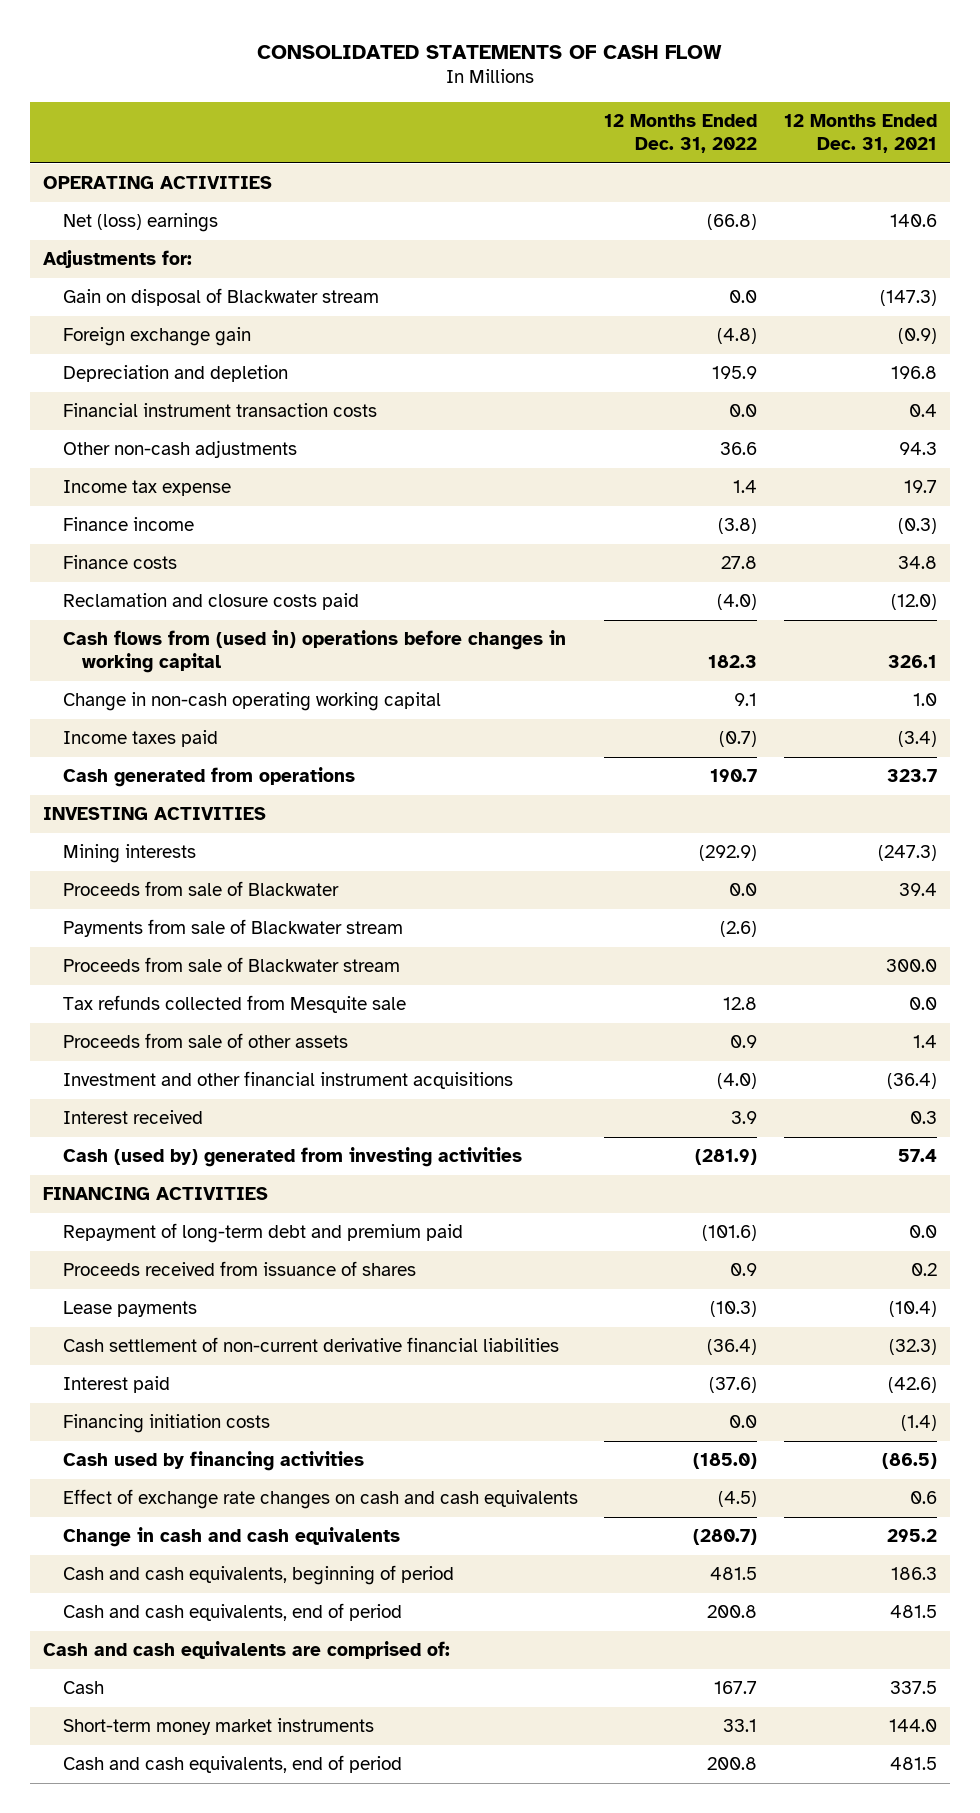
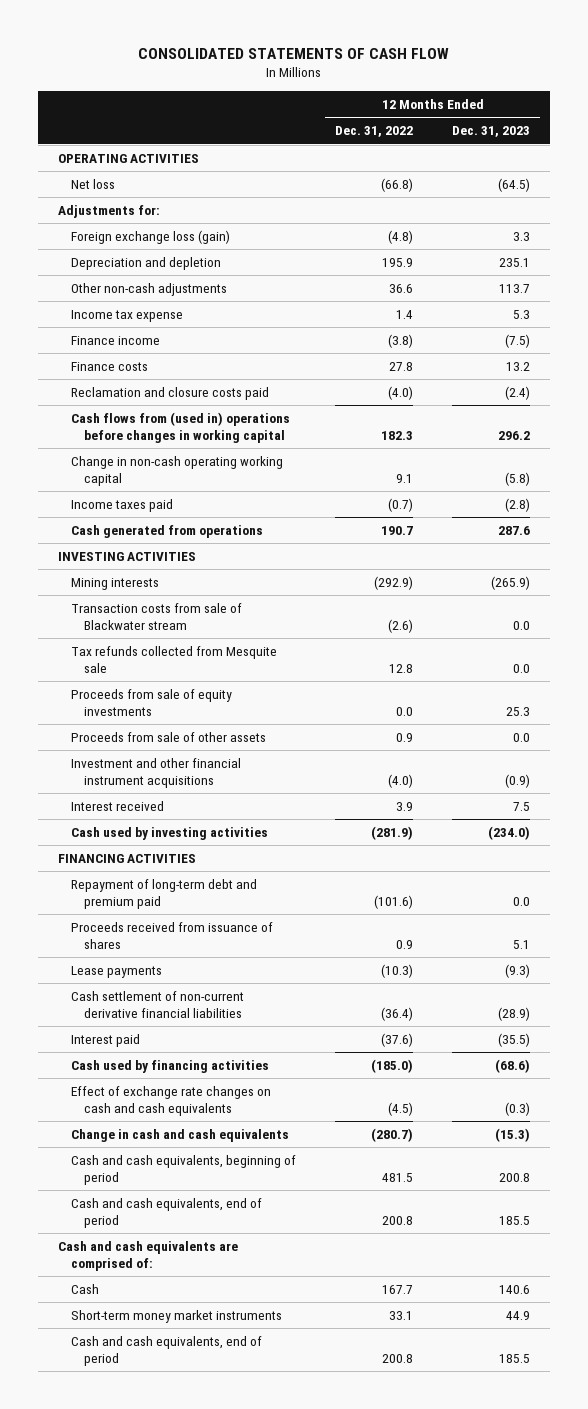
[783,113,937,154] 12 Months Ended Dec. 31, 2021 -> none
none -> [452,126,531,138] Dec. 31, 2023
[62,213,218,233] Net (loss) earnings -> [71,179,116,190] Net loss
[62,288,379,307] Gain on disposal of Blackwater stream -> none
[62,327,251,347] Foreign exchange gain -> [71,230,231,245] Foreign exchange loss (gain)
[62,403,377,418] Financial instrument transaction costs -> none
[62,881,339,897] Proceeds from sale of Blackwater -> none
[62,957,400,973] Proceeds from sale of Blackwater stream -> none
[62,919,403,938] Payments from sale of Blackwater stream -> [71,603,243,630] Transaction costs from sale of Blackwater stream
none -> [71,689,233,716] Proceeds from sale of equity investments
[62,1147,522,1168] Cash (used by) generated from investing activities -> [71,827,269,841] Cash used by investing activities
[62,1414,270,1434] Financing initiation costs -> none

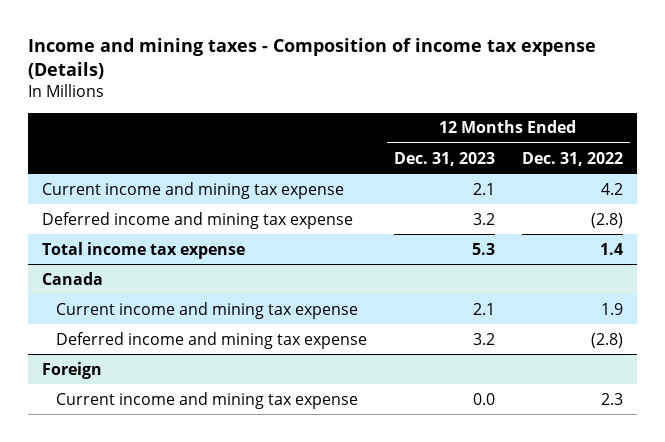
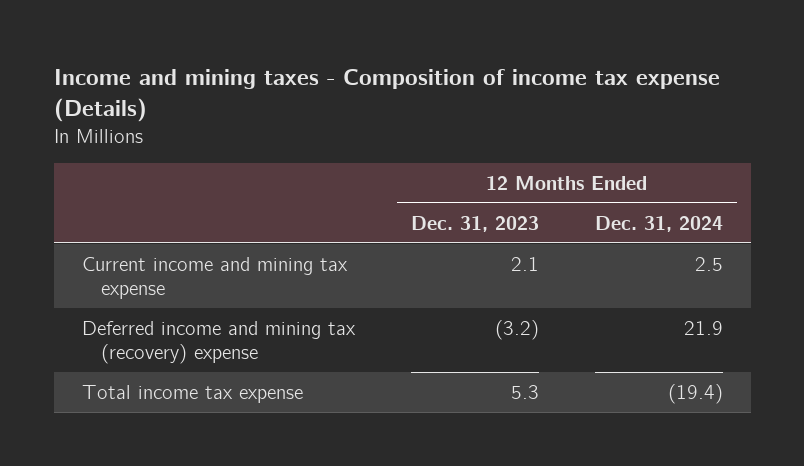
[522,151,624,166] Dec. 31, 2022 -> none
none -> [594,215,723,232] Dec. 31, 2024
[41,211,353,229] Deferred income and mining tax expense -> [81,320,356,365] Deferred income and mining tax (recovery) expense
[472,212,495,225] 3.2 -> [494,319,539,340] (3.2)
[41,271,103,285] Canada -> none
[55,301,358,319] Current income and mining tax expense -> none
[55,331,367,349] Deferred income and mining tax expense -> none
[41,361,102,379] Foreign -> none
[55,391,358,409] Current income and mining tax expense -> none

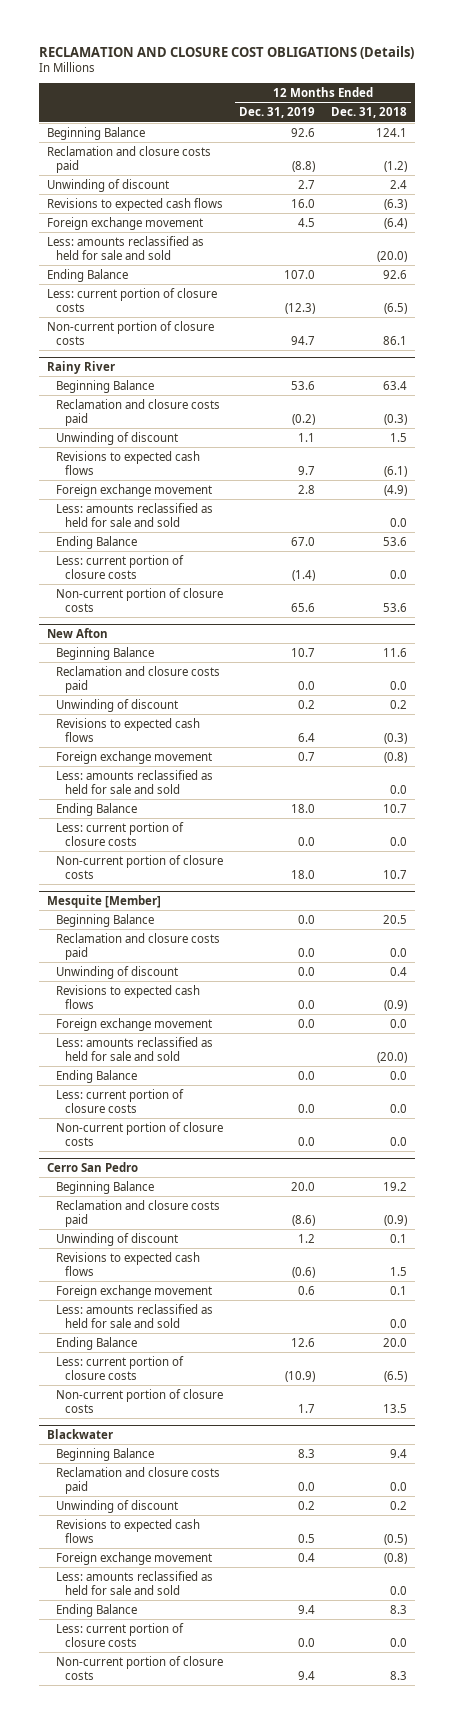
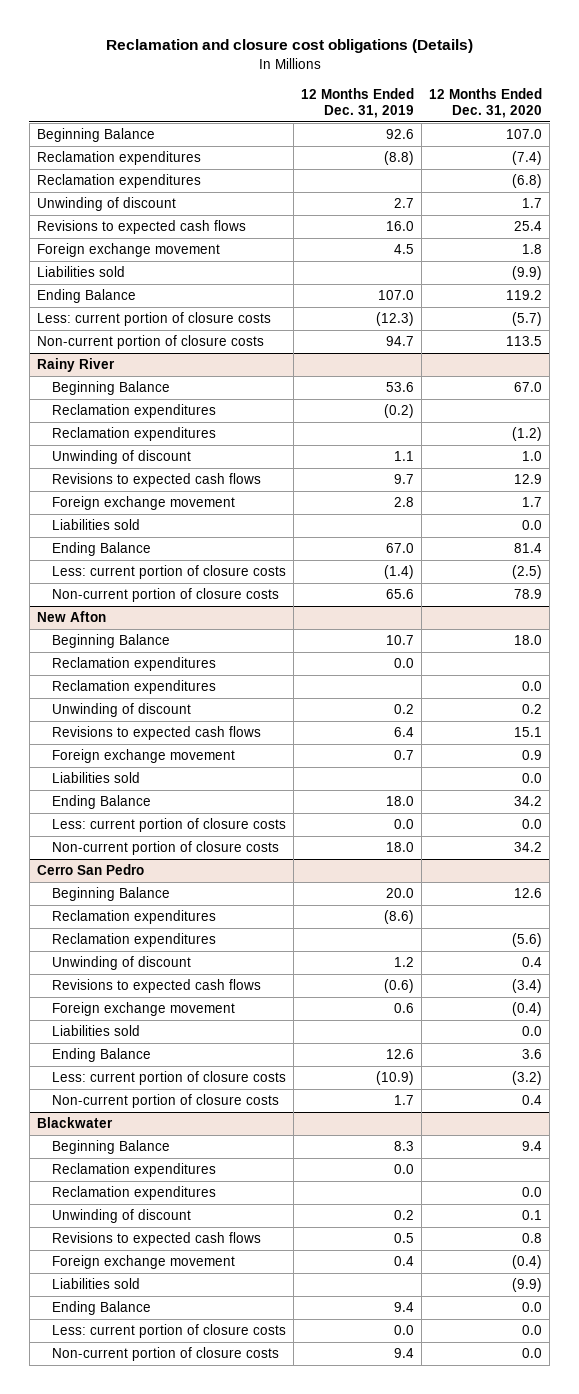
[38,45,414,59] RECLAMATION AND CLOSURE COST OBLIGATIONS (Details) -> [105,39,473,54] Reclamation and closure cost obligations (Details)
[331,106,408,118] Dec. 31, 2018 -> none
none -> [429,87,543,119] 12 Months Ended Dec. 31, 2020
[47,145,212,173] Reclamation and closure costs paid -> [36,151,201,166] Reclamation expenditures
none -> [36,174,201,189] Reclamation expenditures
[47,235,205,260] Less: amounts reclassified as held for sale and sold -> none
none -> [36,266,125,278] Liabilities sold
[56,398,221,426] Reclamation and closure costs paid -> [51,404,216,419] Reclamation expenditures
none -> [51,427,216,442] Reclamation expenditures
[56,502,214,527] Less: amounts reclassified as held for sale and sold -> none
none -> [51,519,140,531] Liabilities sold
[56,665,221,693] Reclamation and closure costs paid -> [51,657,216,672] Reclamation expenditures
none -> [51,680,216,695] Reclamation expenditures
[56,769,214,794] Less: amounts reclassified as held for sale and sold -> none
none -> [51,772,140,784] Liabilities sold
[47,894,162,908] Mesquite [Member] -> none
[56,913,155,927] Beginning Balance -> none
[56,932,221,960] Reclamation and closure costs paid -> none
[56,965,179,979] Unwinding of discount -> none
[56,984,201,1009] Revisions to expected cash flows -> none
[56,1017,213,1031] Foreign exchange movement -> none
[56,1036,214,1061] Less: amounts reclassified as held for sale and sold -> none
[56,1069,138,1083] Ending Balance -> none
[56,1088,185,1113] Less: current portion of closure costs -> none
[56,1121,224,1146] Non-current portion of closure costs -> none
[56,1199,221,1227] Reclamation and closure costs paid -> [51,910,216,925] Reclamation expenditures
none -> [51,933,216,948] Reclamation expenditures
[56,1303,214,1328] Less: amounts reclassified as held for sale and sold -> none
none -> [51,1025,140,1037] Liabilities sold
[56,1466,221,1494] Reclamation and closure costs paid -> [51,1163,216,1178] Reclamation expenditures
none -> [51,1186,216,1201] Reclamation expenditures
[56,1570,214,1595] Less: amounts reclassified as held for sale and sold -> none
none -> [51,1278,140,1290] Liabilities sold

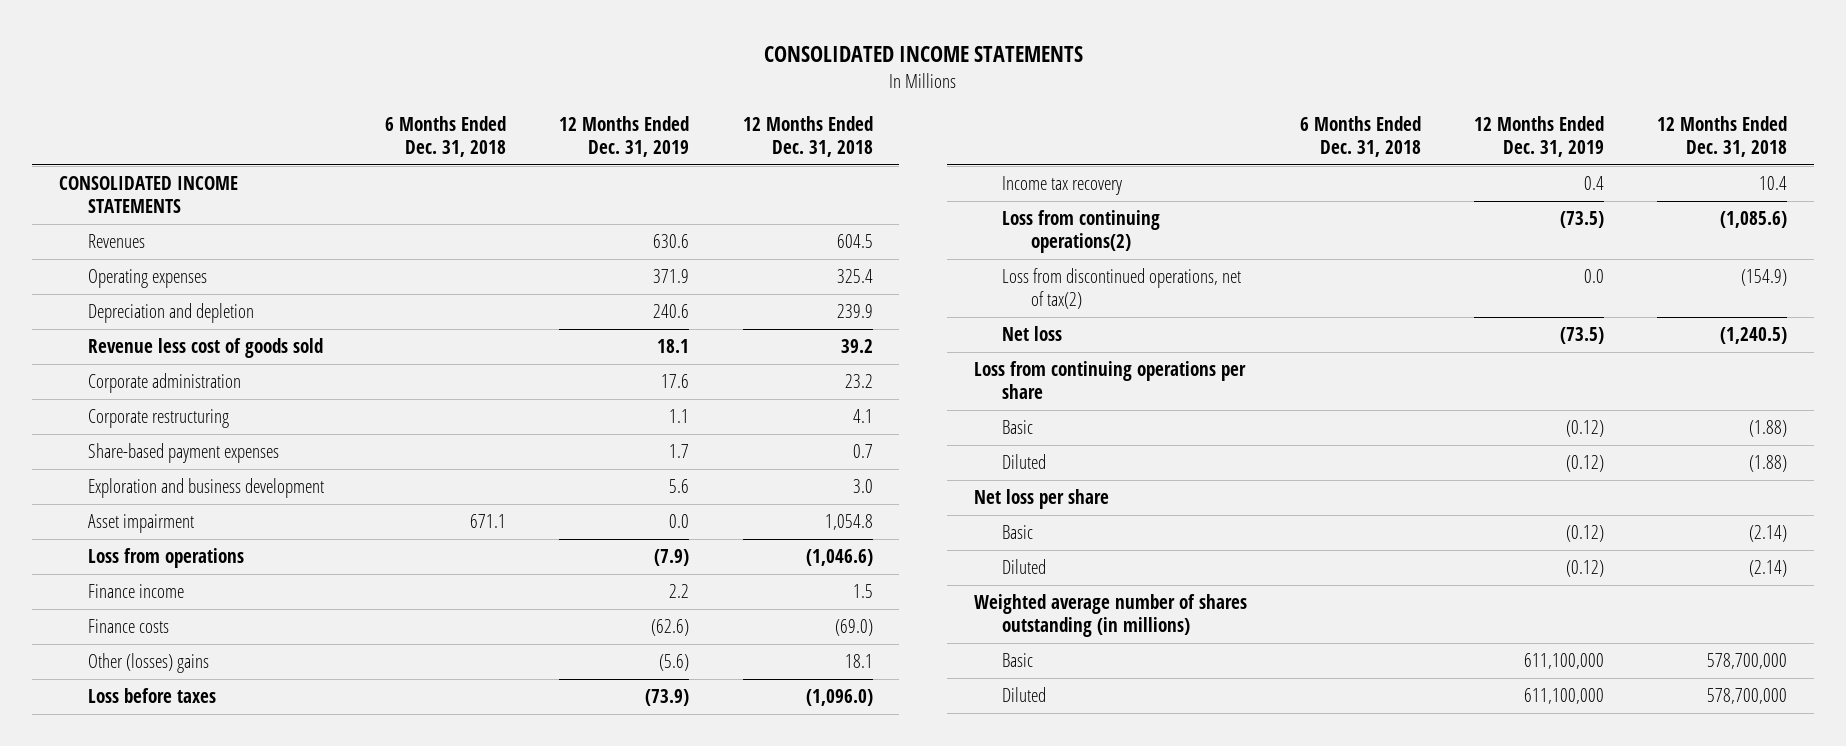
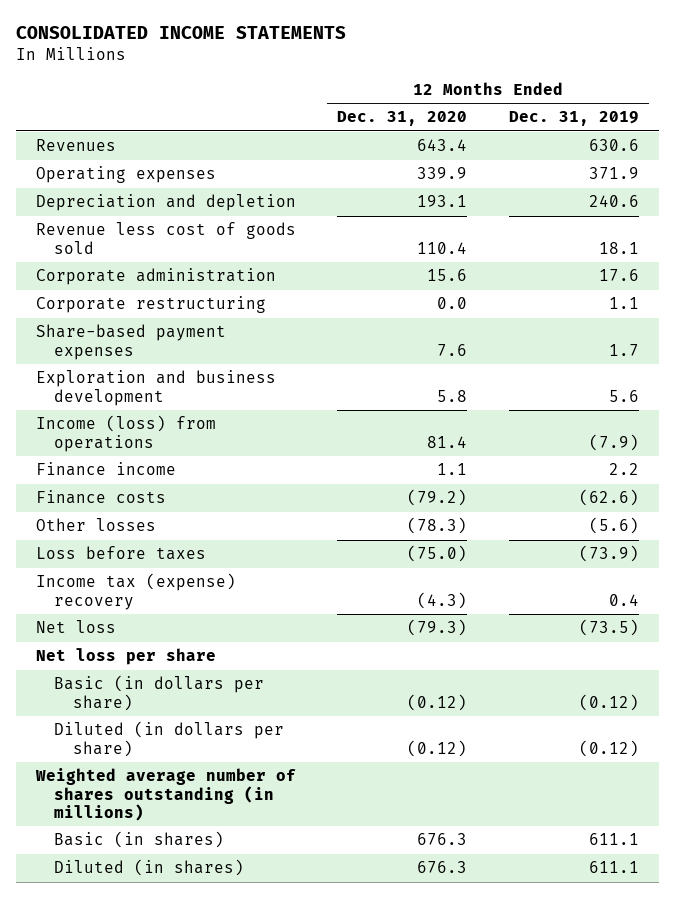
[385,116,507,157] 6 Months Ended Dec. 31, 2018 -> none
[742,116,873,157] 12 Months Ended Dec. 31, 2018 -> none
none -> [337,111,468,127] Dec. 31, 2020
[58,176,238,214] CONSOLIDATED INCOME STATEMENTS -> none
[87,514,194,534] Asset impairment -> none
[87,548,244,569] Loss from operations -> [36,415,217,452] Income (loss) from operations
[87,653,209,674] Other (losses) gains -> [36,518,157,532] Other losses
[1002,210,1161,254] Loss from continuing operations(2) -> none
[1002,268,1242,310] Loss from discontinued operations, net of tax(2) -> none
[1002,176,1123,196] Income tax recovery -> [36,573,237,610] Income tax (expense) recovery
[973,361,1246,400] Loss from continuing operations per share -> none
[1002,420,1034,435] Basic -> none
[1002,454,1047,470] Diluted -> none
[1002,525,1034,540] Basic -> [54,675,265,711] Basic (in dollars per share)
[1002,559,1047,575] Diluted -> [54,721,285,757] Diluted (in dollars per share)
[1002,653,1034,668] Basic -> [54,831,225,849] Basic (in shares)
[1524,653,1605,670] 611,100,000 -> [588,833,639,846] 611.1
[1002,687,1047,703] Diluted -> [54,859,245,877] Diluted (in shares)
[1524,688,1605,705] 611,100,000 -> [588,861,639,874] 611.1

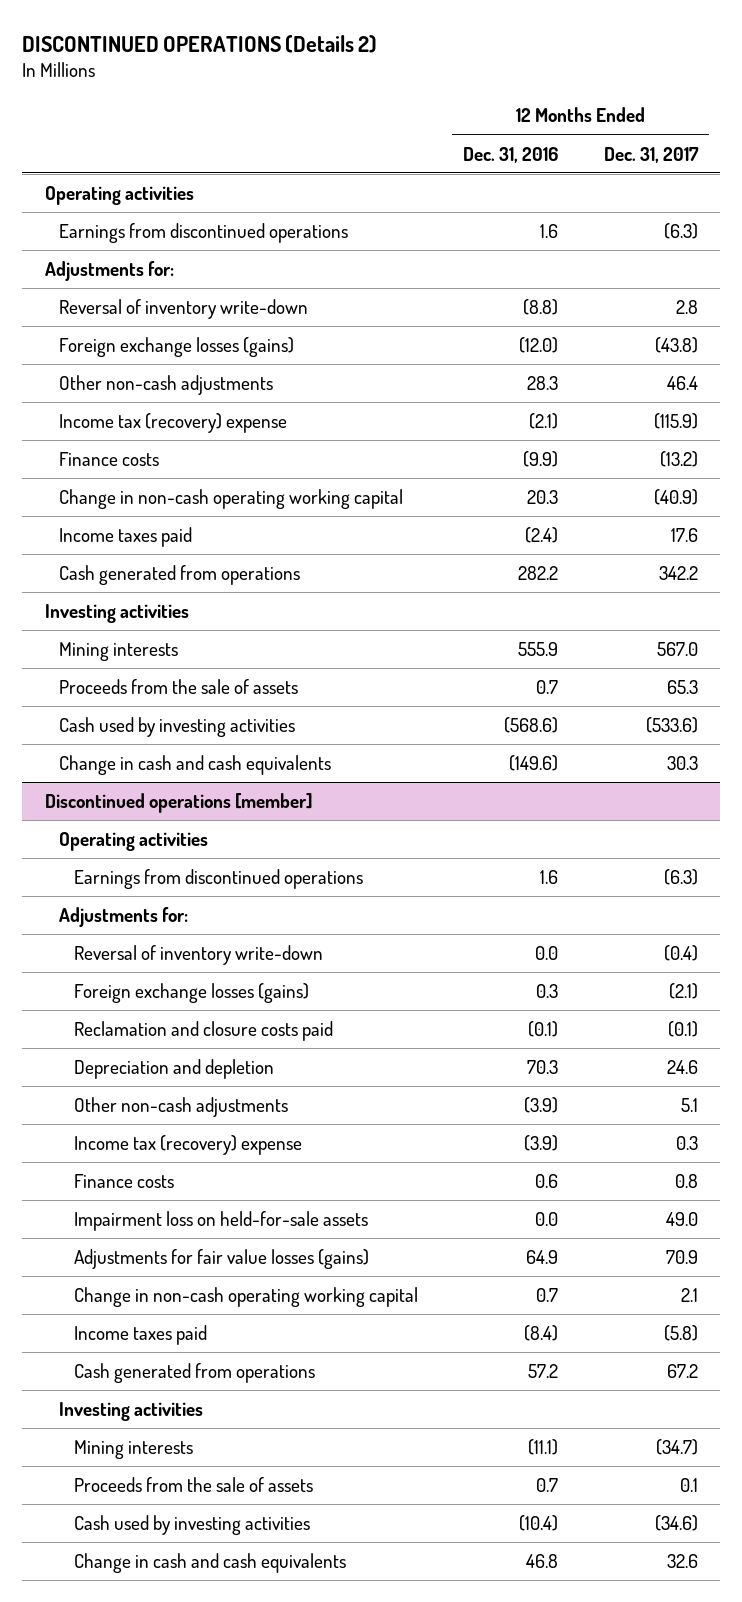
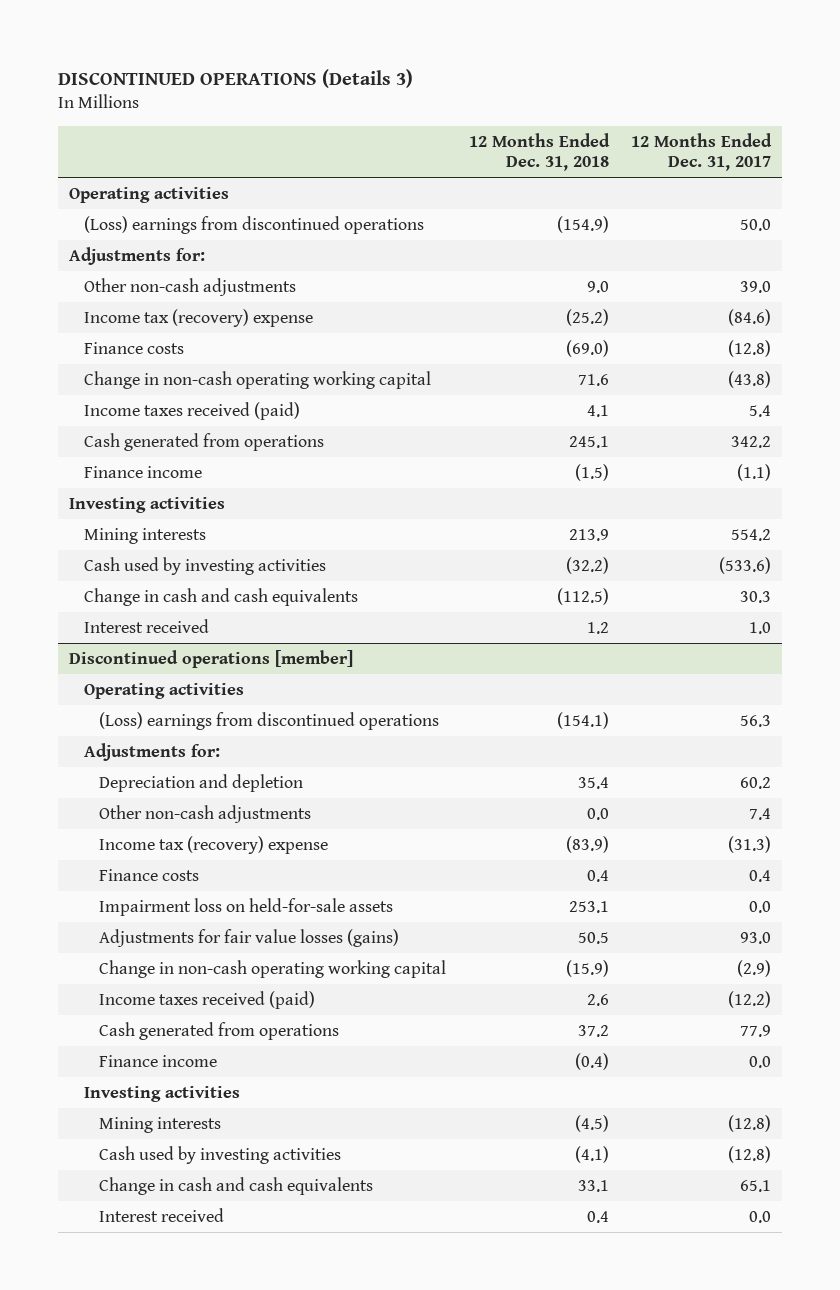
[22,34,378,53] DISCONTINUED OPERATIONS (Details 2) -> [57,68,413,88] DISCONTINUED OPERATIONS (Details 3)
[463,146,559,163] Dec. 31, 2016 -> none
none -> [468,132,610,172] 12 Months Ended Dec. 31, 2018
[59,223,349,244] Earnings from discontinued operations -> [84,215,425,234] (Loss) earnings from discontinued operations
[663,223,698,240] (6.3) -> [740,218,772,231] 50.0
[59,299,309,320] Reversal of inventory write-down -> none
[59,337,295,358] Foreign exchange losses (gains) -> none
[666,376,698,391] 46.4 -> [740,280,772,293] 39.0
[653,413,698,430] (115.9) -> [728,308,772,326] (84.6)
[659,451,698,468] (13.2) -> [728,339,772,357] (12.8)
[653,489,698,506] (40.9) -> [728,370,772,388] (43.8)
[59,527,193,548] Income taxes paid -> [84,401,301,420] Income taxes received (paid)
[670,528,698,543] 17.6 -> [749,404,772,417] 5.4
none -> [84,465,203,478] Finance income
[59,679,299,695] Proceeds from the sale of assets -> none
[656,642,698,657] 567.0 -> [731,528,772,541] 554.2
none -> [84,618,210,633] Interest received
[74,869,364,890] Earnings from discontinued operations -> [99,711,440,730] (Loss) earnings from discontinued operations
[663,869,698,886] (6.3) -> [740,714,772,727] 56.3
[74,945,324,966] Reversal of inventory write-down -> none
[74,983,310,1004] Foreign exchange losses (gains) -> none
[74,1021,334,1042] Reclamation and closure costs paid -> none
[666,1060,698,1075] 24.6 -> [740,776,772,789] 60.2
[680,1098,698,1113] 5.1 -> [749,807,772,820] 7.4
[675,1136,698,1151] 0.3 -> [728,835,772,853] (31.3)
[674,1174,698,1189] 0.8 -> [749,869,772,882] 0.4
[665,1212,698,1227] 49.0 -> [749,900,772,913] 0.0
[665,1250,698,1265] 70.9 -> [740,931,772,944] 93.0
[680,1288,698,1303] 2.1 -> [737,959,772,977] (2.9)
[74,1325,208,1346] Income taxes paid -> [99,990,316,1009] Income taxes received (paid)
[663,1325,698,1342] (5.8) -> [728,990,772,1008] (12.2)
[666,1364,698,1379] 67.2 -> [740,1024,772,1037] 77.9
none -> [99,1054,218,1067] Finance income
[74,1477,314,1493] Proceeds from the sale of assets -> none
[655,1439,698,1456] (34.7) -> [728,1114,772,1132] (12.8)
[654,1515,698,1532] (34.6) -> [728,1145,772,1163] (12.8)
[666,1554,698,1569] 32.6 -> [740,1179,772,1192] 65.1
none -> [99,1207,225,1222] Interest received

